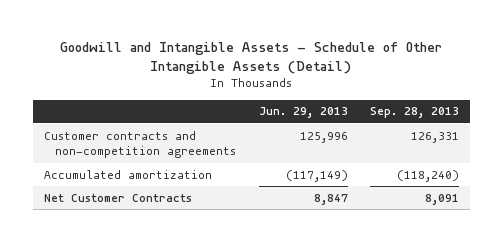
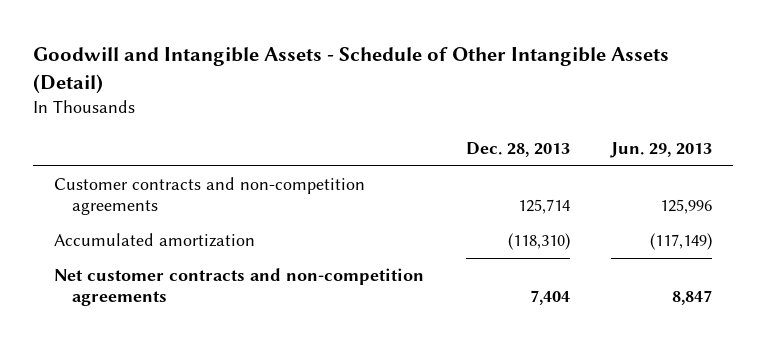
[369,107,459,119] Sep. 28, 2013 -> none
none -> [465,142,570,158] Dec. 28, 2013
[44,193,193,202] Net Customer Contracts -> [53,268,424,307] Net customer contracts and non-competition agreements

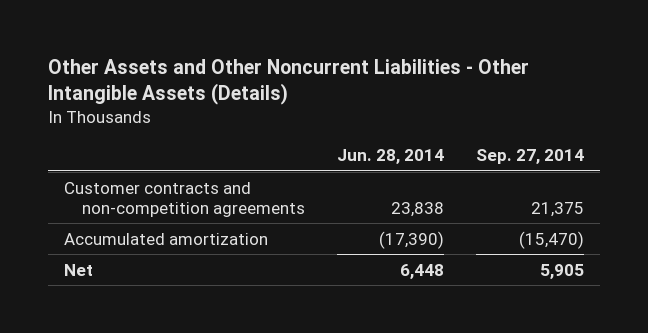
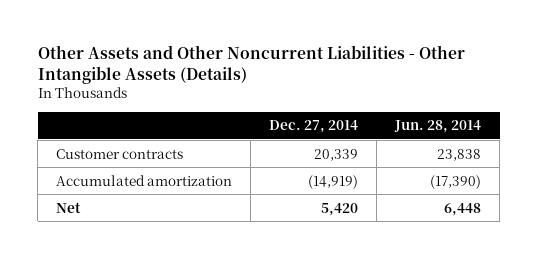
[476,148,585,164] Sep. 27, 2014 -> none
none -> [269,120,359,134] Dec. 27, 2014
[63,181,305,217] Customer contracts and non-competition agreements -> [56,148,184,159] Customer contracts

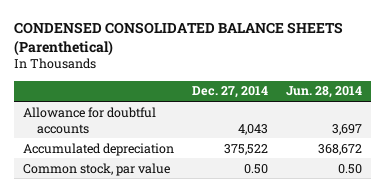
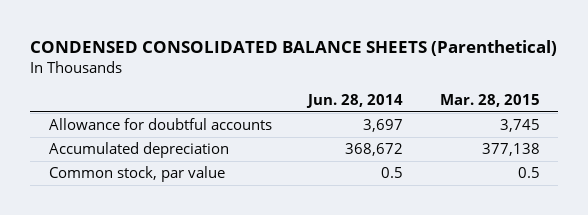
[191,86,268,99] Dec. 27, 2014 -> none
none -> [439,94,540,108] Mar. 28, 2015
[338,163,363,174] 0.50 -> [381,167,404,179] 0.5

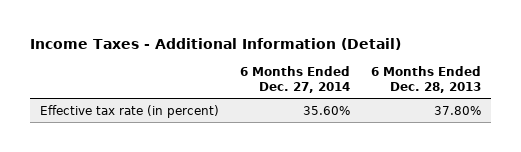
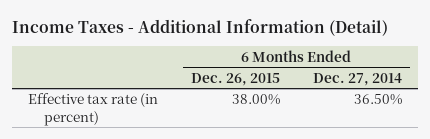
[370,66,481,94] 6 Months Ended Dec. 28, 2013 -> none
none -> [190,72,280,86] Dec. 26, 2015
[303,105,351,115] 35.60% -> [353,94,402,106] 36.50%

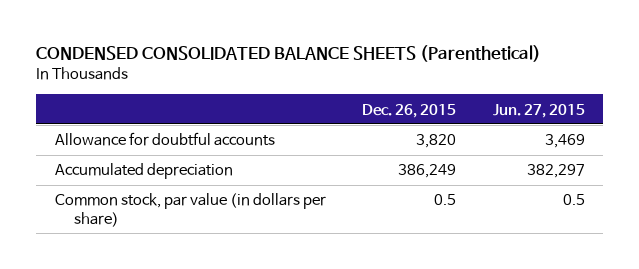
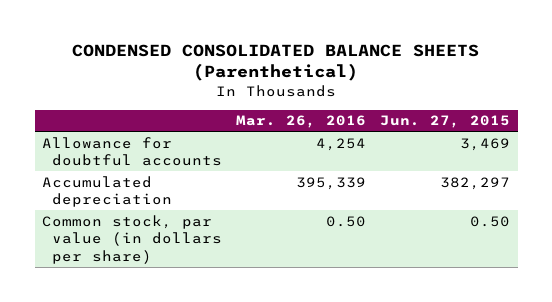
[362,103,457,118] Dec. 26, 2015 -> none
none -> [236,115,367,129] Mar. 26, 2016
[562,194,585,206] 0.5 -> [470,215,511,227] 0.50

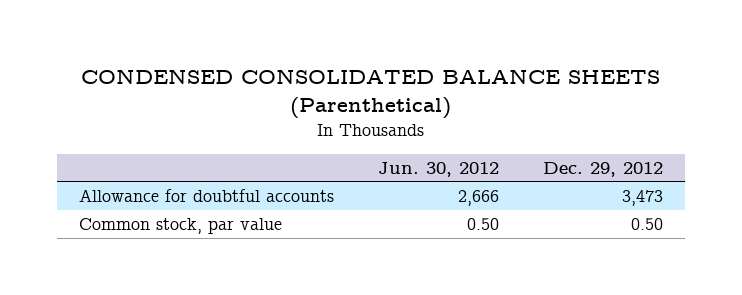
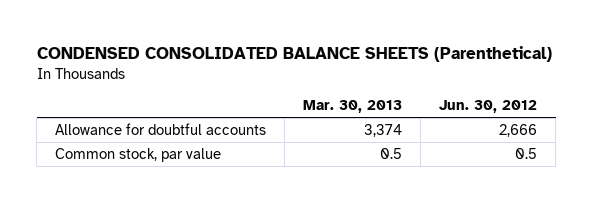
[543,161,664,177] Dec. 29, 2012 -> none
none -> [303,100,403,114] Mar. 30, 2013
[466,217,499,230] 0.50 -> [515,147,538,159] 0.5

